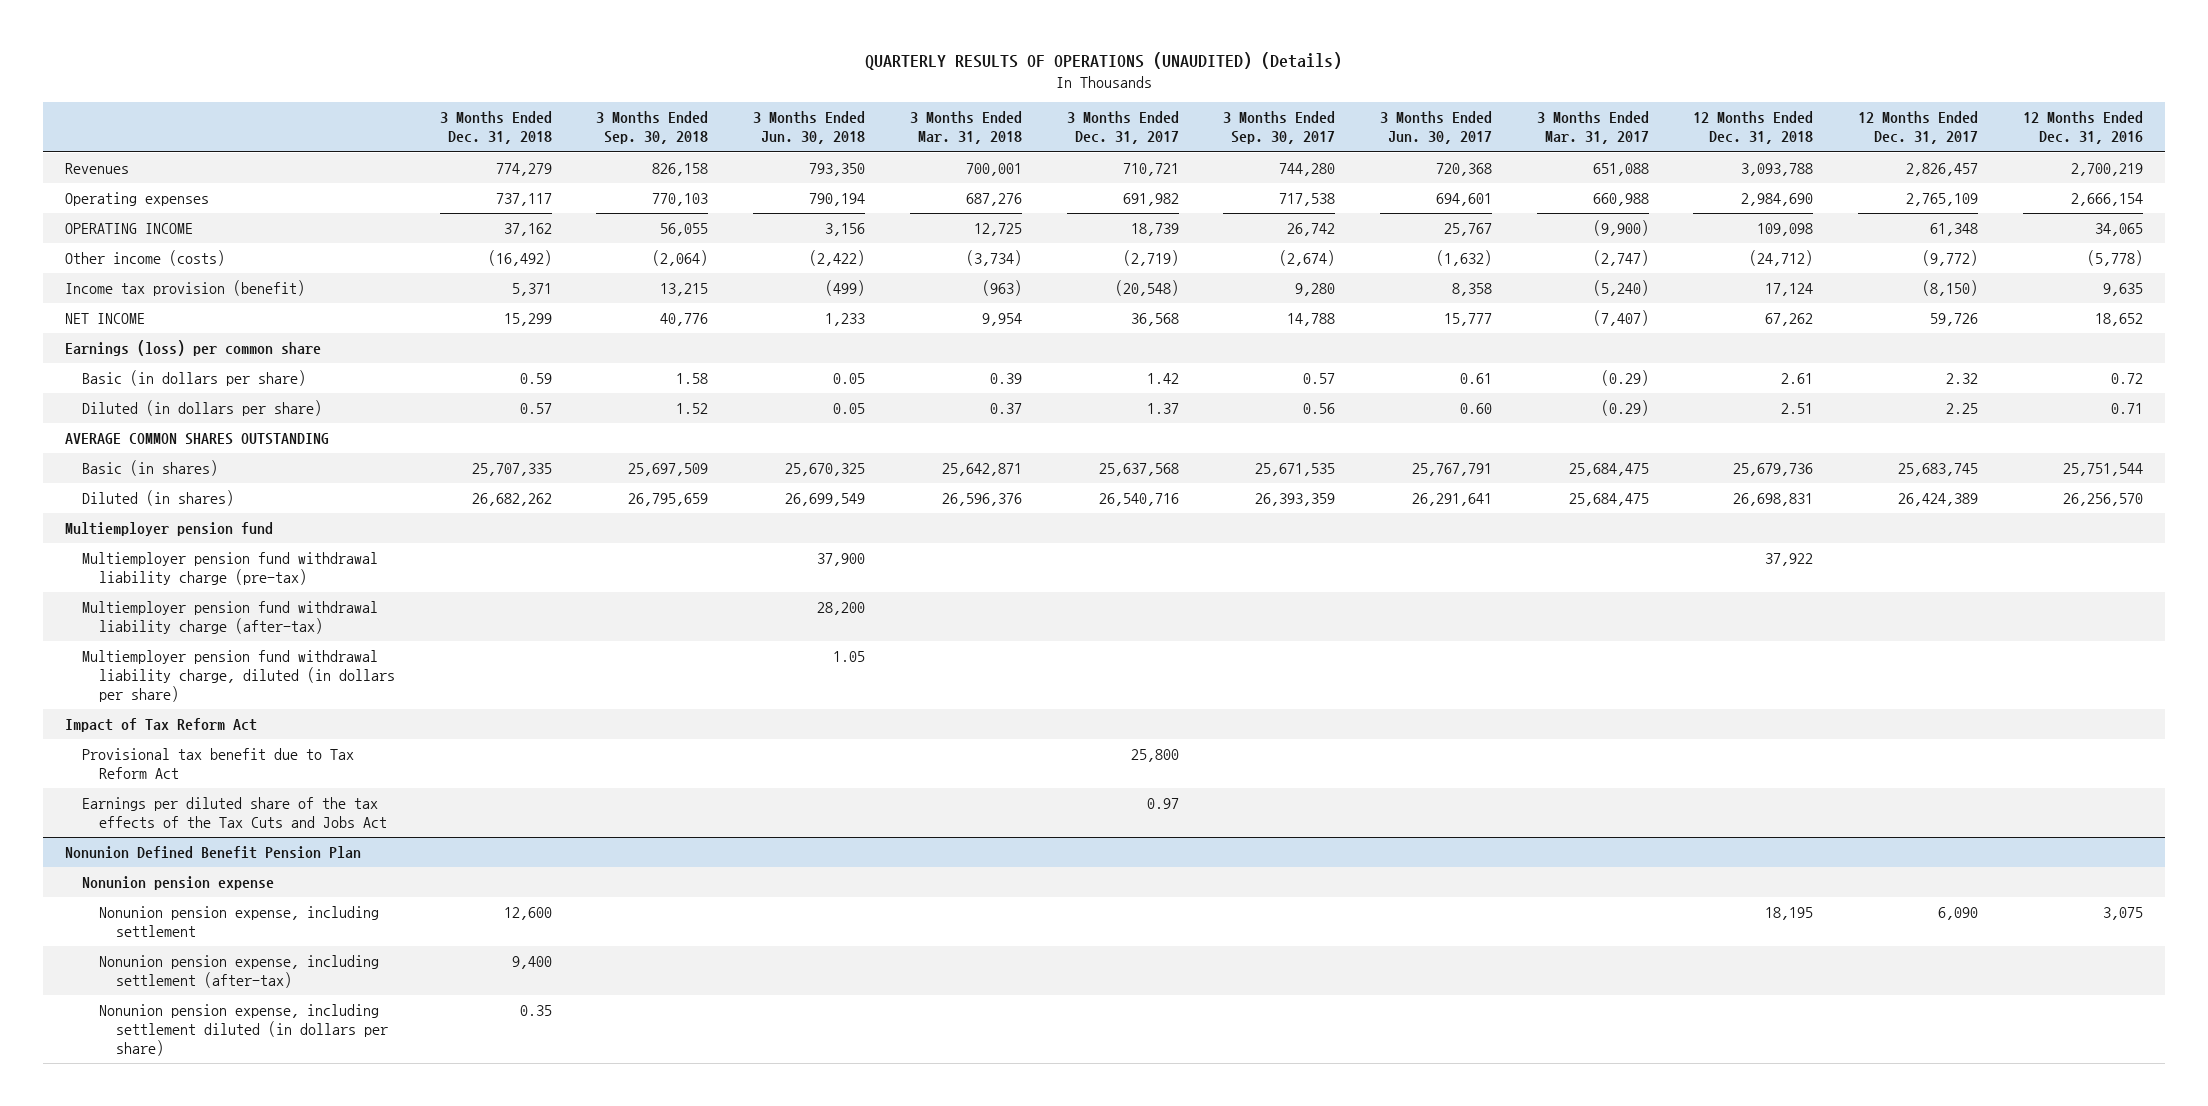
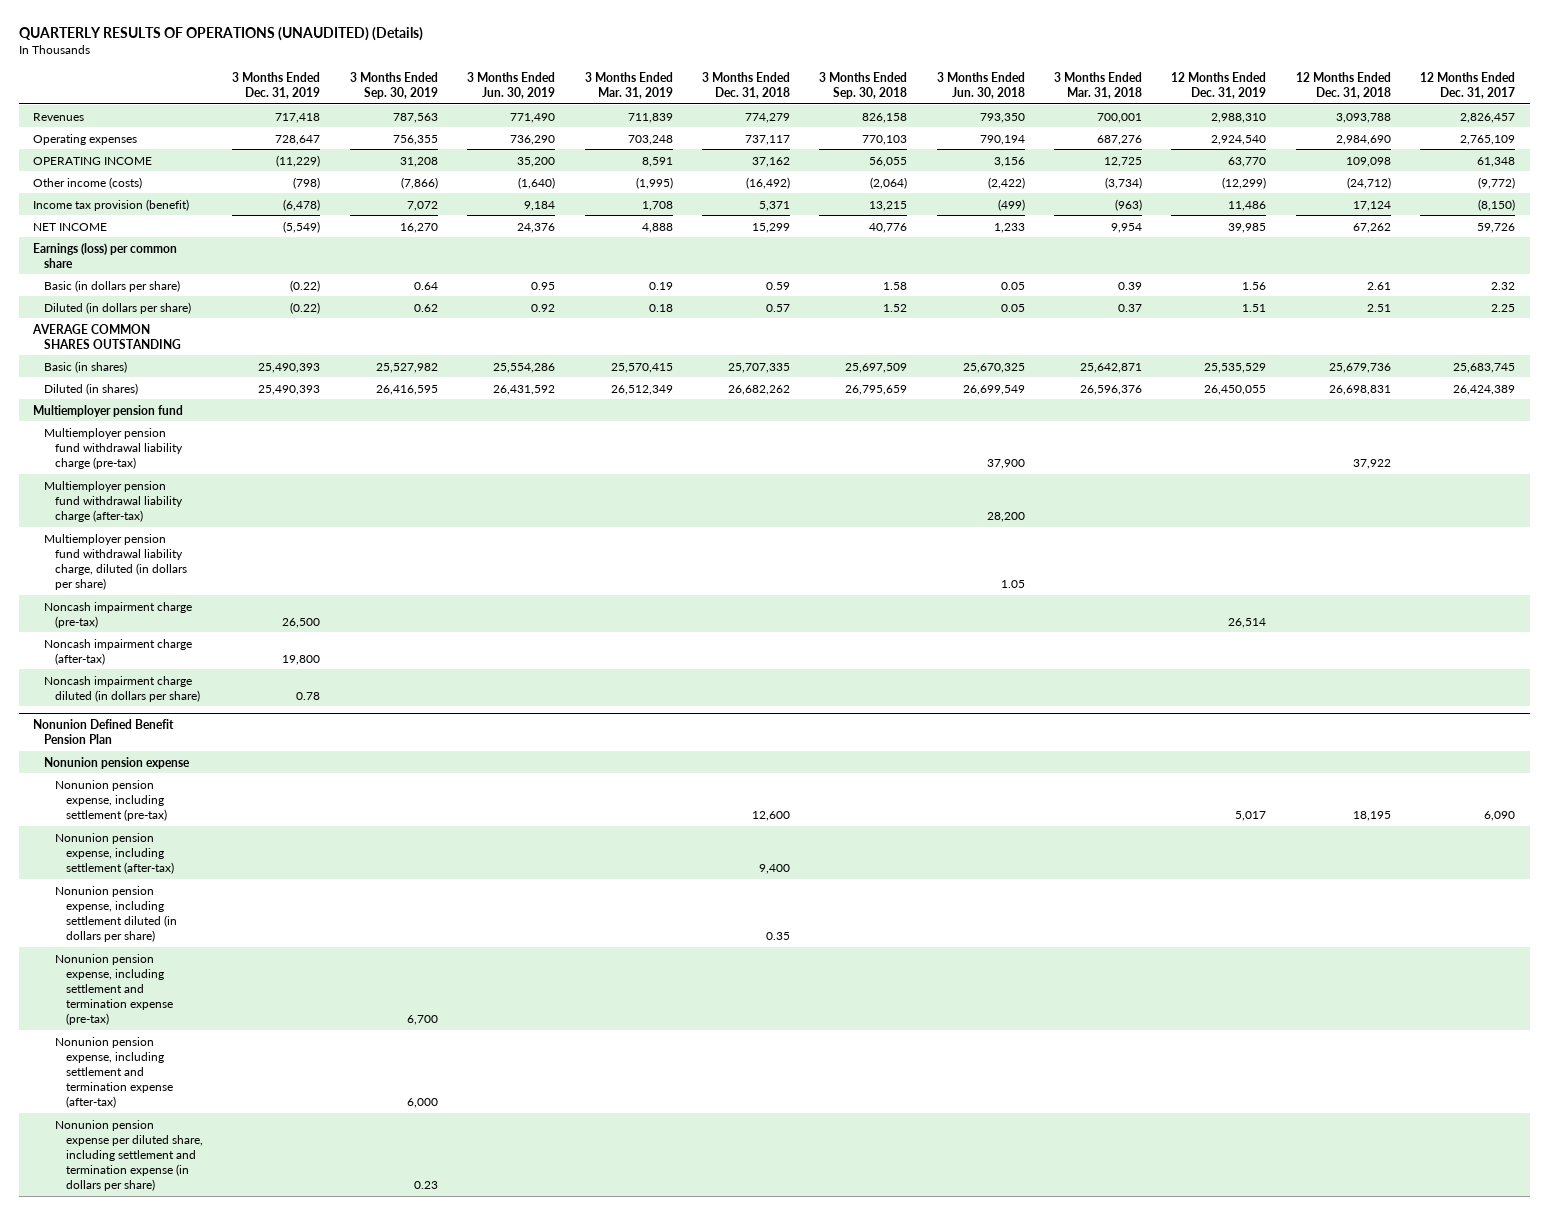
[1066,111,1179,145] 3 Months Ended Dec. 31, 2017 -> none
[1223,111,1336,145] 3 Months Ended Sep. 30, 2017 -> none
[1380,111,1493,145] 3 Months Ended Jun. 30, 2017 -> none
[1536,111,1649,145] 3 Months Ended Mar. 31, 2017 -> none
[2022,111,2143,145] 12 Months Ended Dec. 31, 2016 -> none
none -> [232,71,321,100] 3 Months Ended Dec. 31, 2019
none -> [349,71,438,100] 3 Months Ended Sep. 30, 2019
none -> [467,71,556,100] 3 Months Ended Jun. 30, 2019
none -> [584,71,673,100] 3 Months Ended Mar. 31, 2019
none -> [1171,71,1267,100] 12 Months Ended Dec. 31, 2019
[64,717,257,732] Impact of Tax Reform Act -> none
[81,747,354,779] Provisional tax benefit due to Tax Reform Act -> none
[81,796,388,828] Earnings per diluted share of the tax effects of the Tax Cuts and Jobs Act -> none
none -> [44,601,193,628] Noncash impairment charge (pre-tax)
none -> [44,638,193,665] Noncash impairment charge (after-tax)
none -> [44,675,201,702] Noncash impairment charge diluted (in dollars per share)
[99,905,380,937] Nonunion pension expense, including settlement -> [55,779,168,821] Nonunion pension expense, including settlement (pre-tax)
none -> [55,953,174,1026] Nonunion pension expense, including settlement and termination expense (pre-tax)
none -> [55,1036,174,1109] Nonunion pension expense, including settlement and termination expense (after-tax)
none -> [55,1119,204,1192] Nonunion pension expense per diluted share, including settlement and termination expense (in dollars per share)

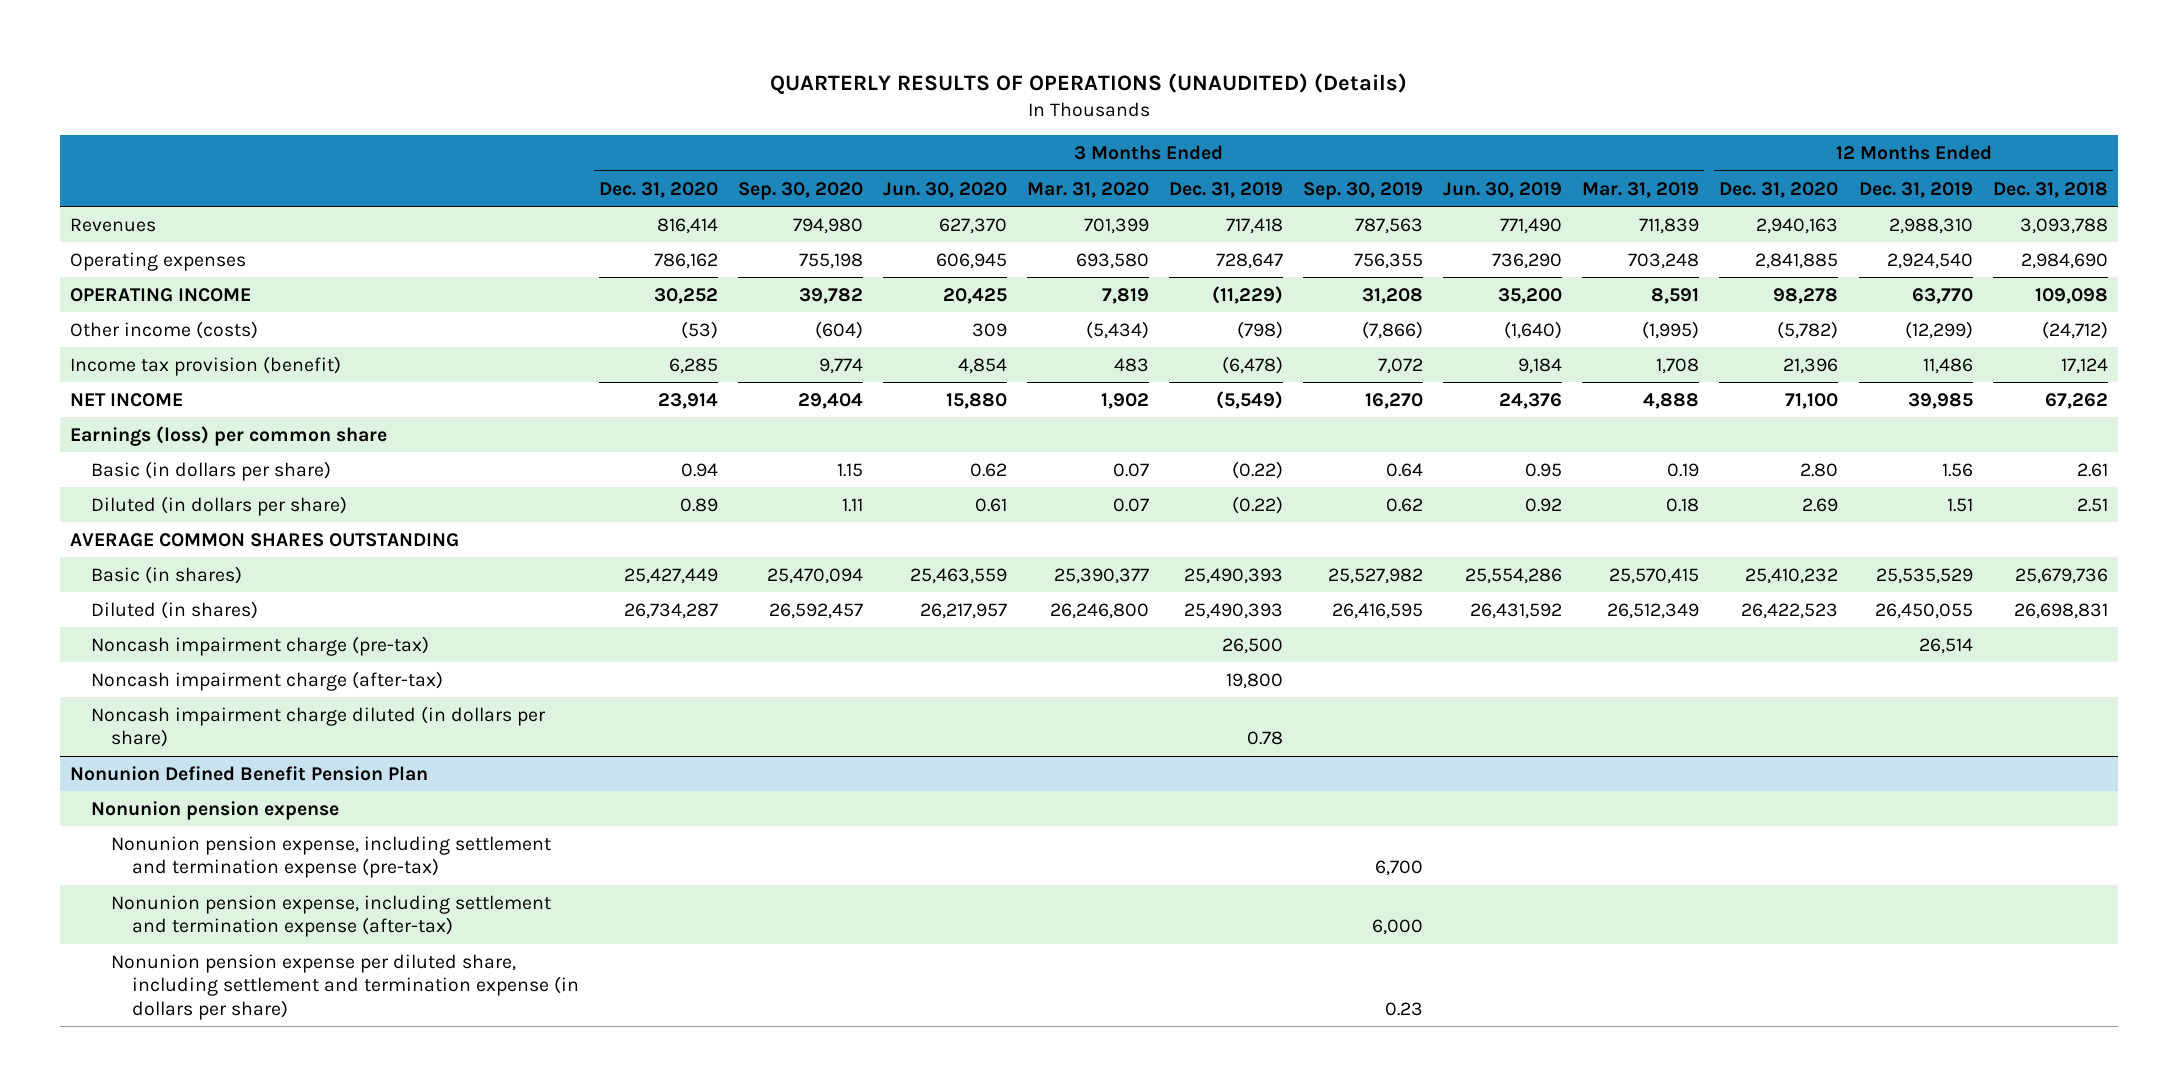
[701,71,790,100] 3 Months Ended Dec. 31, 2018 -> none
[819,71,908,100] 3 Months Ended Sep. 30, 2018 -> none
[936,71,1025,100] 3 Months Ended Jun. 30, 2018 -> none
[1054,71,1143,100] 3 Months Ended Mar. 31, 2018 -> none
[1420,71,1516,100] 12 Months Ended Dec. 31, 2017 -> none
none -> [599,181,719,198] Dec. 31, 2020
none -> [738,181,864,200] Sep. 30, 2020
none -> [883,181,1008,198] Jun. 30, 2020
none -> [1027,181,1150,198] Mar. 31, 2020
none -> [1719,181,1839,198] Dec. 31, 2020
[33,404,184,417] Multiemployer pension fund -> none
[44,427,184,469] Multiemployer pension fund withdrawal liability charge (pre-tax) -> none
[44,480,184,522] Multiemployer pension fund withdrawal liability charge (after-tax) -> none
[44,533,188,591] Multiemployer pension fund withdrawal liability charge, diluted (in dollars per share) -> none
[55,779,168,821] Nonunion pension expense, including settlement (pre-tax) -> none
[55,832,175,874] Nonunion pension expense, including settlement (after-tax) -> none
[55,885,178,943] Nonunion pension expense, including settlement diluted (in dollars per share) -> none

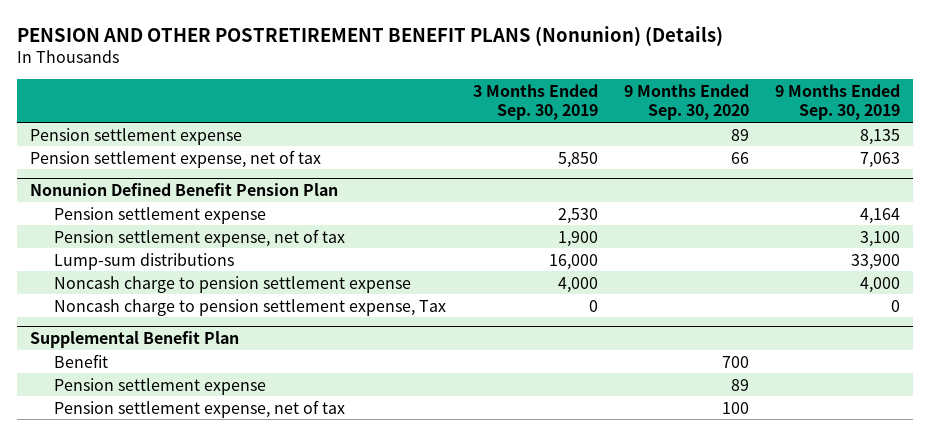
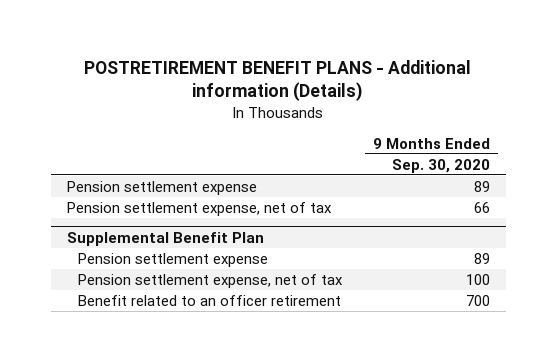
[16,25,723,46] PENSION AND OTHER POSTRETIREMENT BENEFIT PLANS (Nonunion) (Details) -> [84,60,472,102] POSTRETIREMENT BENEFIT PLANS - Additional information (Details)
[472,83,598,121] 3 Months Ended Sep. 30, 2019 -> none
[775,83,901,121] 9 Months Ended Sep. 30, 2019 -> none
[29,183,338,197] Nonunion Defined Benefit Pension Plan -> none
[54,206,267,224] Pension settlement expense -> none
[54,228,346,247] Pension settlement expense, net of tax -> none
[54,252,235,270] Lump-sum distributions -> none
[54,275,412,293] Noncash charge to pension settlement expense -> none
[54,298,447,316] Noncash charge to pension settlement expense, Tax -> none
[54,353,109,368] Benefit -> none
none -> [77,294,341,306] Benefit related to an officer retirement

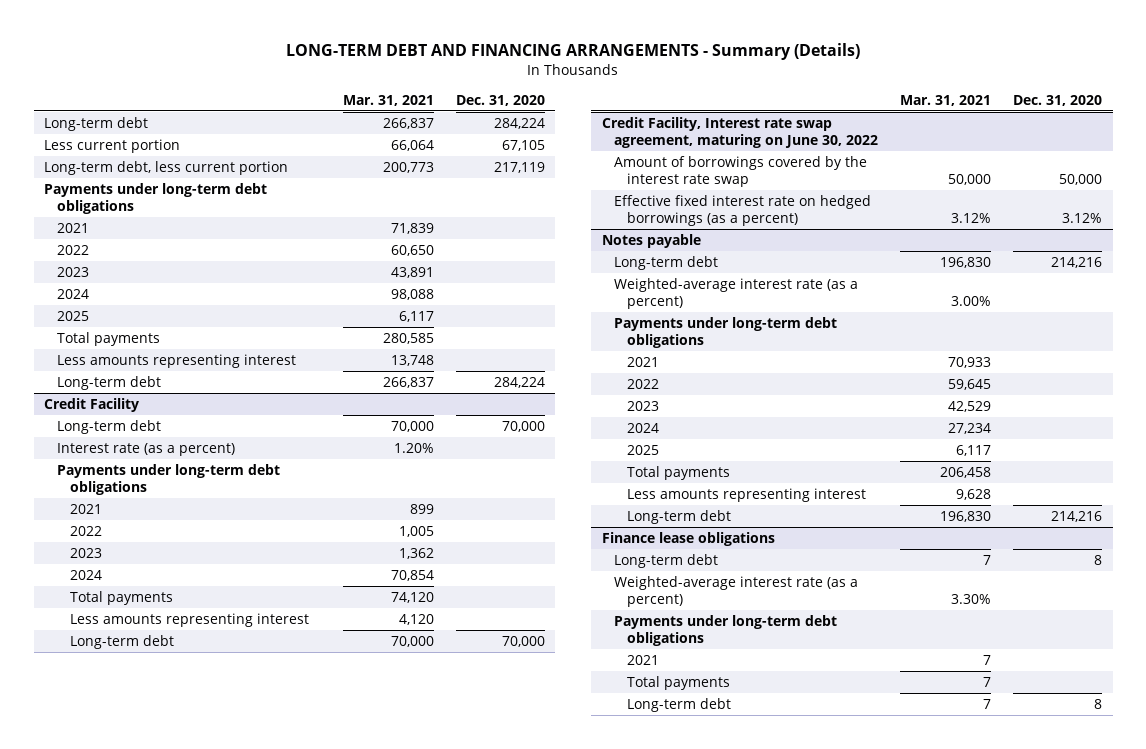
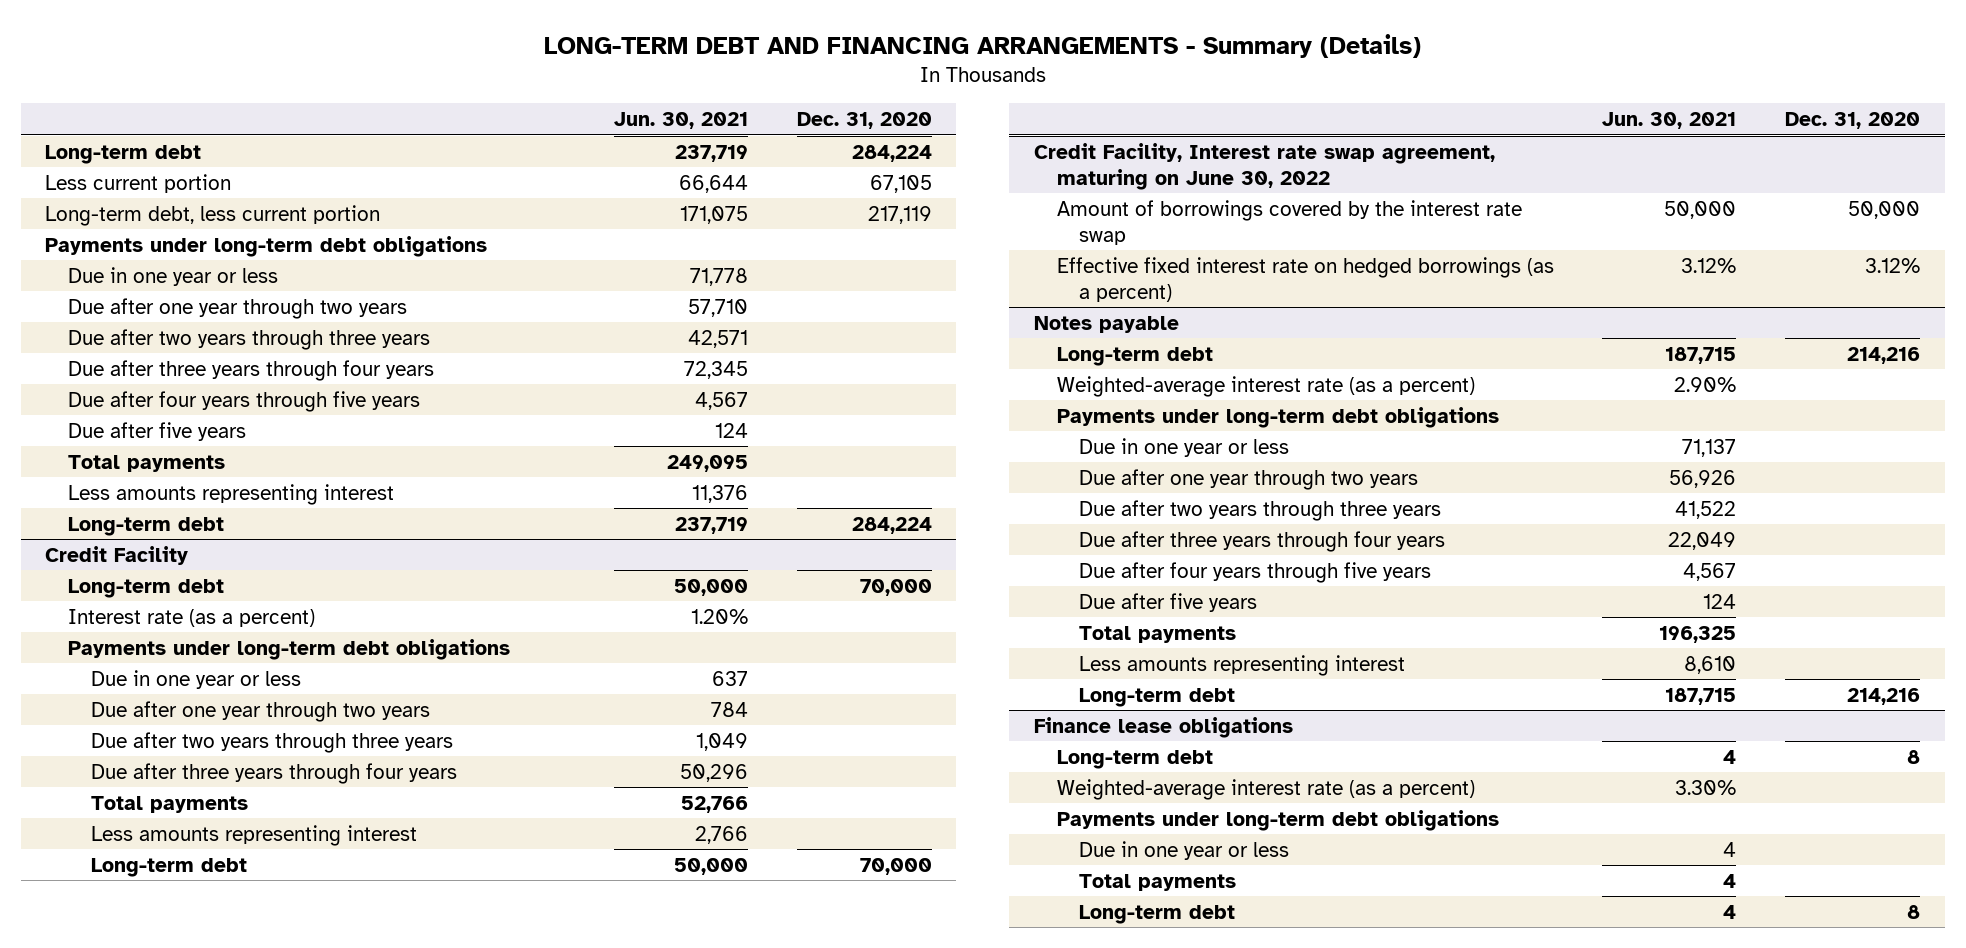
[342,94,434,106] Mar. 31, 2021 -> none
none -> [614,112,749,130] Jun. 30, 2021
[57,223,90,234] 2021 -> [68,266,279,286] Due in one year or less
[57,245,90,256] 2022 -> [68,297,408,319] Due after one year through two years
[57,267,90,278] 2023 -> [68,328,431,350] Due after two years through three years
[57,289,90,300] 2024 -> [68,359,435,381] Due after three years through four years
[57,311,90,322] 2025 -> [68,390,421,412] Due after four years through five years
none -> [68,421,247,441] Due after five years
[70,504,103,515] 2021 -> [91,669,302,689] Due in one year or less
[70,526,103,537] 2022 -> [91,700,431,722] Due after one year through two years
[70,548,103,559] 2023 -> [91,731,454,753] Due after two years through three years
[70,570,103,581] 2024 -> [91,762,458,784] Due after three years through four years
[627,357,660,368] 2021 -> [1079,437,1290,457] Due in one year or less
[627,379,660,390] 2022 -> [1079,468,1419,490] Due after one year through two years
[627,401,660,412] 2023 -> [1079,499,1442,521] Due after two years through three years
[627,423,660,434] 2024 -> [1079,530,1446,552] Due after three years through four years
[627,445,660,456] 2025 -> [1079,561,1432,583] Due after four years through five years
none -> [1079,592,1258,612] Due after five years
[627,655,660,666] 2021 -> [1079,840,1290,860] Due in one year or less

